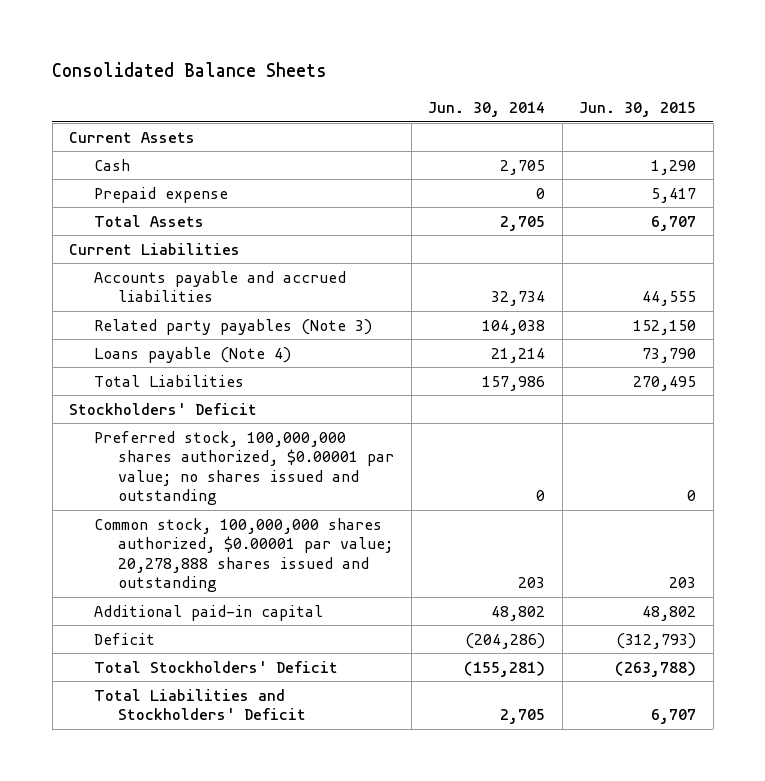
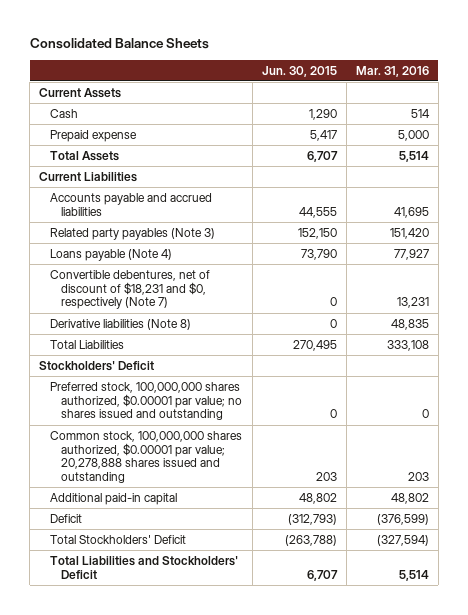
[428,102,546,118] Jun. 30, 2014 -> none
none -> [355,65,429,77] Mar. 31, 2016
none -> [50,269,211,310] Convertible debentures, net of discount of $18,231 and $0, respectively (Note 7)
none -> [50,318,192,330] Derivative liabilities (Note 8)

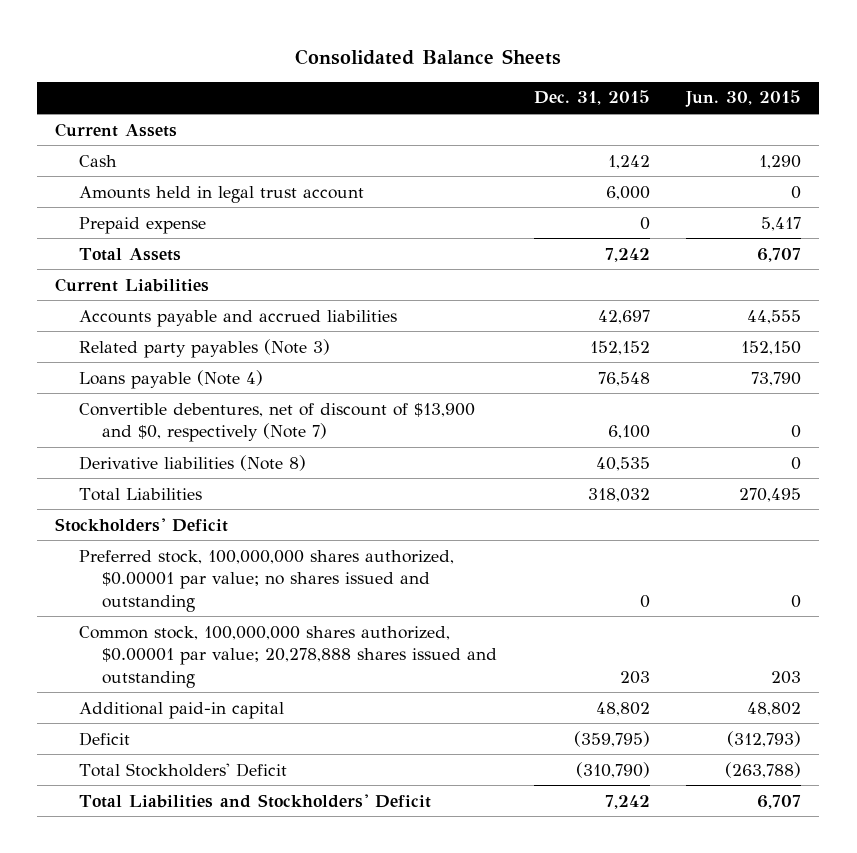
[355,65,429,77] Mar. 31, 2016 -> none
none -> [533,90,650,106] Dec. 31, 2015
none -> [78,185,364,203] Amounts held in legal trust account
[50,269,211,310] Convertible debentures, net of discount of $18,231 and $0, respectively (Note 7) -> [78,402,475,443] Convertible debentures, net of discount of $13,900 and $0, respectively (Note 7)

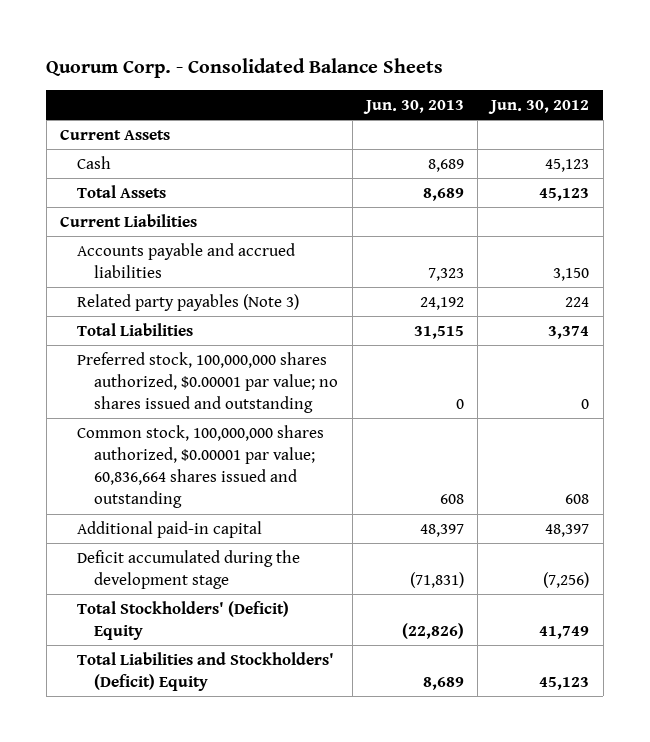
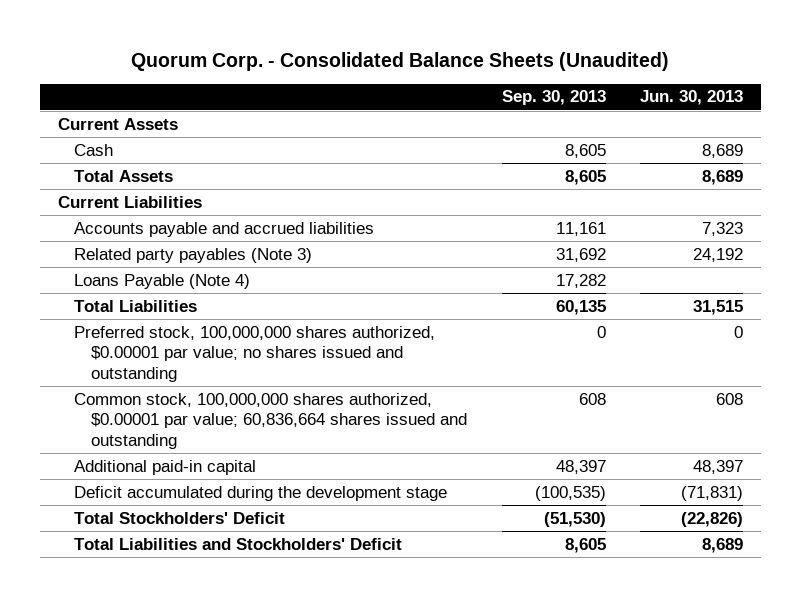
[46,57,444,78] Quorum Corp. - Consolidated Balance Sheets -> [131,51,670,71] Quorum Corp. - Consolidated Balance Sheets (Unaudited)
[488,99,590,114] Jun. 30, 2012 -> none
none -> [501,90,606,106] Sep. 30, 2013
none -> [74,273,251,289] Loans Payable (Note 4)
[77,600,290,641] Total Stockholders' (Deficit) Equity -> [74,511,286,524] Total Stockholders' Deficit
[77,651,335,692] Total Liabilities and Stockholders' (Deficit) Equity -> [74,537,403,550] Total Liabilities and Stockholders' Deficit

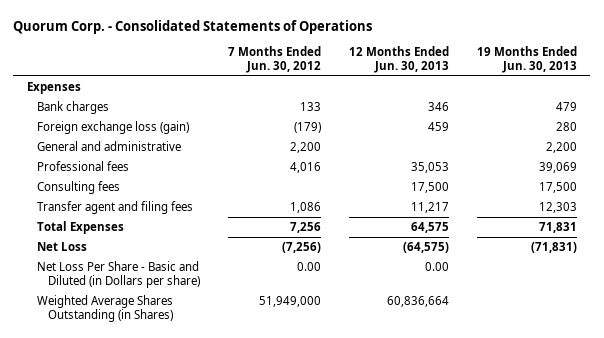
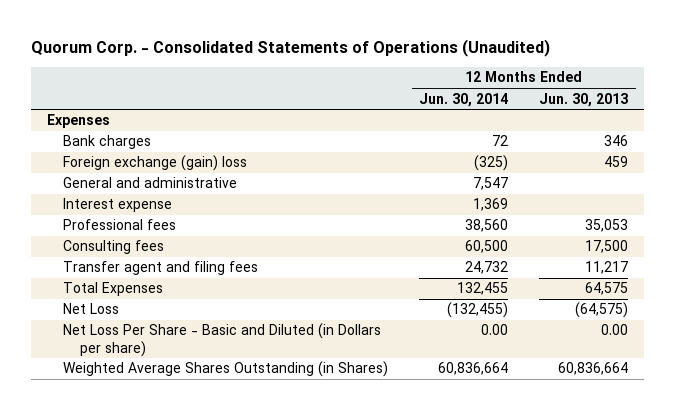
[13,19,373,34] Quorum Corp. - Consolidated Statements of Operations -> [31,39,551,58] Quorum Corp. - Consolidated Statements of Operations (Unaudited)
[227,46,321,74] 7 Months Ended Jun. 30, 2012 -> none
[476,46,577,74] 19 Months Ended Jun. 30, 2013 -> none
none -> [419,92,509,107] Jun. 30, 2014
[37,120,190,134] Foreign exchange loss (gain) -> [63,155,248,172] Foreign exchange (gain) loss
none -> [63,198,173,213] Interest expense

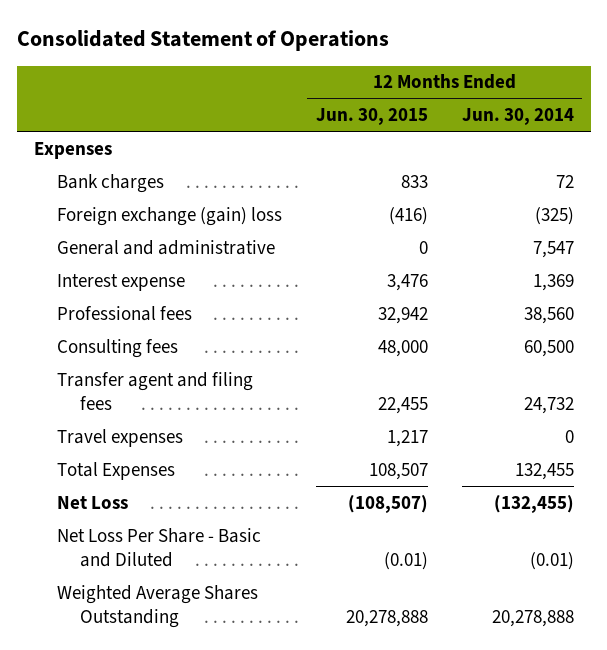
[31,39,551,58] Quorum Corp. - Consolidated Statements of Operations (Unaudited) -> [16,30,389,52] Consolidated Statement of Operations
[539,92,629,107] Jun. 30, 2013 -> none
none -> [315,108,428,126] Jun. 30, 2015
none -> [57,428,184,447] Travel expenses
[63,323,382,357] Net Loss Per Share - Basic and Diluted (in Dollars per share) -> [57,527,262,568] Net Loss Per Share - Basic and Diluted
[481,324,509,336] 0.00 -> [529,552,574,571] (0.01)
[63,361,389,378] Weighted Average Shares Outstanding (in Shares) -> [57,584,259,629] Weighted Average Shares Outstanding
[438,362,509,376] 60,836,664 -> [491,610,574,628] 20,278,888

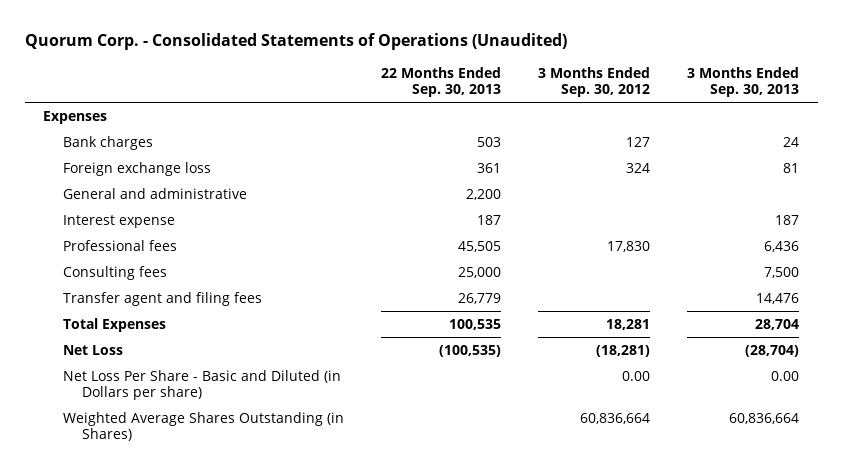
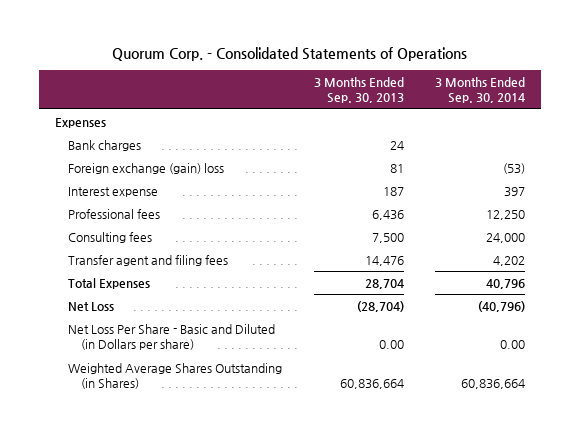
[24,33,567,51] Quorum Corp. - Consolidated Statements of Operations (Unaudited) -> [112,46,468,61] Quorum Corp. - Consolidated Statements of Operations
[380,66,501,98] 22 Months Ended Sep. 30, 2013 -> none
[538,66,651,98] 3 Months Ended Sep. 30, 2012 -> none
none -> [435,77,526,104] 3 Months Ended Sep. 30, 2014
[62,187,247,199] General and administrative -> none
[62,161,211,176] Foreign exchange loss -> [68,162,225,174] Foreign exchange (gain) loss

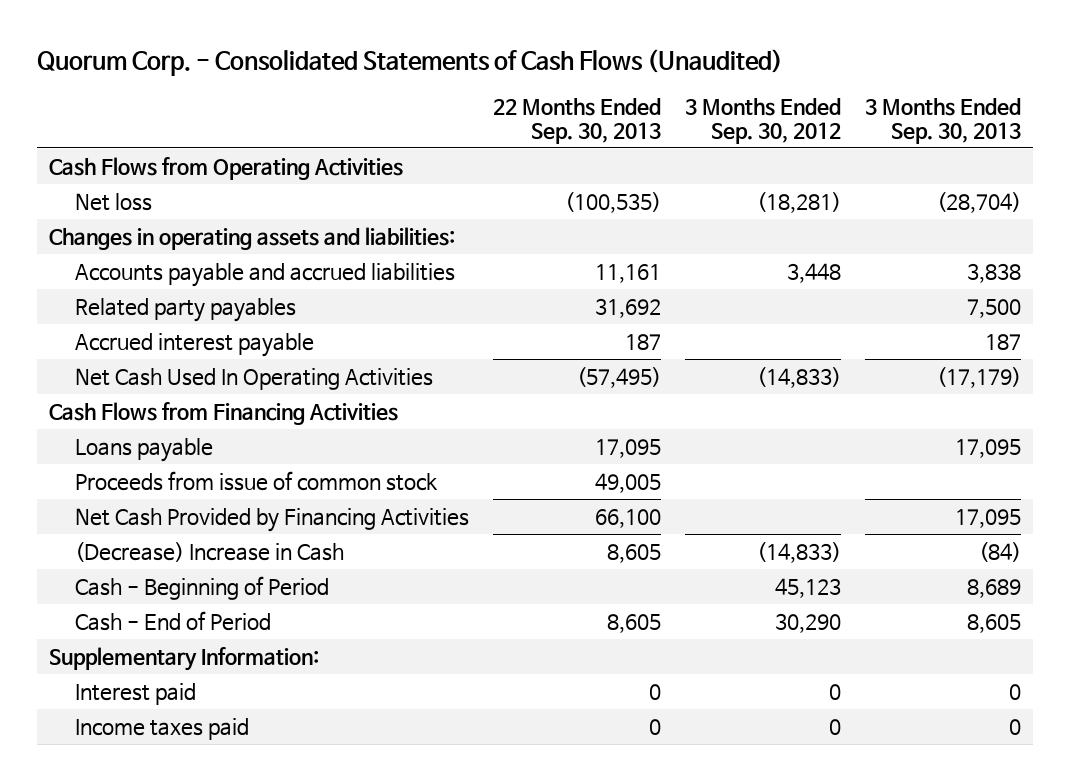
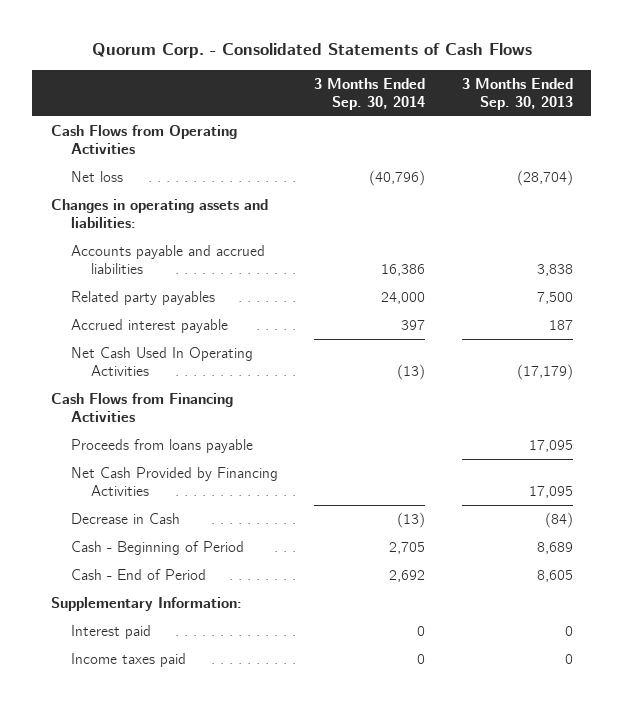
[36,48,783,76] Quorum Corp. - Consolidated Statements of Cash Flows (Unaudited) -> [91,43,532,59] Quorum Corp. - Consolidated Statements of Cash Flows
[492,97,661,144] 22 Months Ended Sep. 30, 2013 -> none
[684,97,841,144] 3 Months Ended Sep. 30, 2012 -> none
none -> [314,78,426,111] 3 Months Ended Sep. 30, 2014
[74,470,438,491] Proceeds from issue of common stock -> none
[74,437,213,462] Loans payable -> [71,438,254,453] Proceeds from loans payable
[74,541,344,562] (Decrease) Increase in Cash -> [71,512,181,524] Decrease in Cash

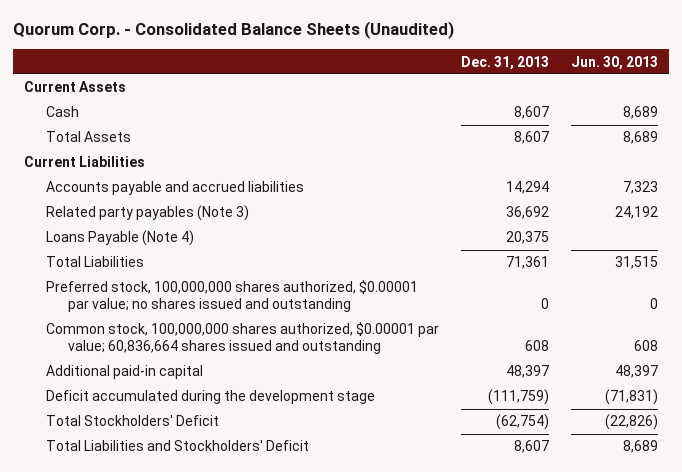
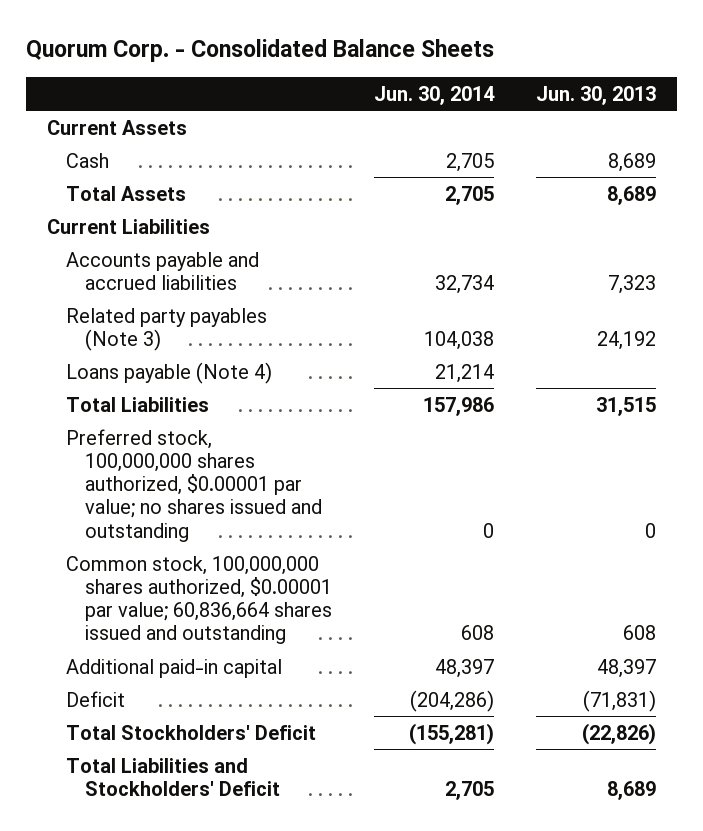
[12,20,454,39] Quorum Corp. - Consolidated Balance Sheets (Unaudited) -> [26,39,495,63] Quorum Corp. - Consolidated Balance Sheets
[460,55,549,70] Dec. 31, 2013 -> none
none -> [373,85,495,105] Jun. 30, 2014
[45,230,194,247] Loans Payable (Note 4) -> [66,361,273,384] Loans payable (Note 4)
[45,390,375,405] Deficit accumulated during the development stage -> [66,690,126,707] Deficit

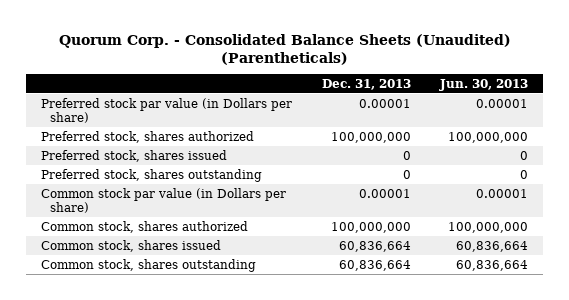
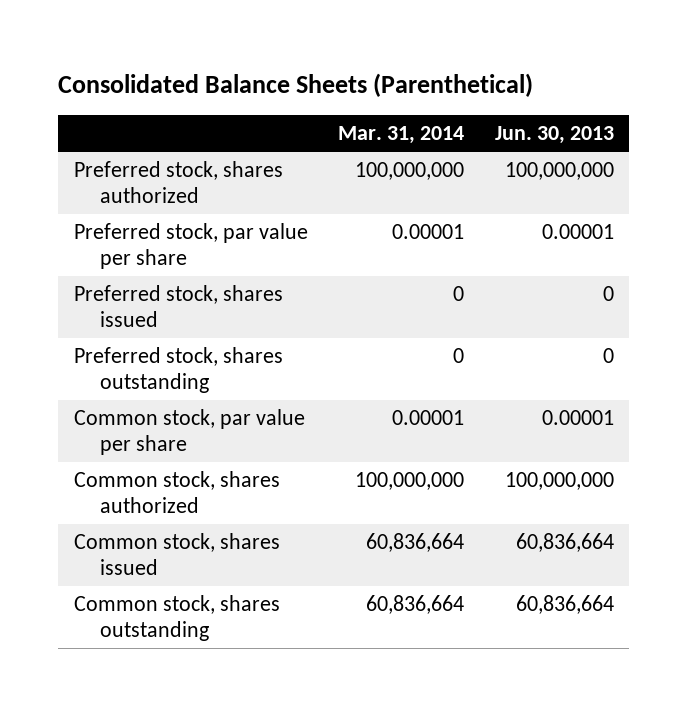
[58,33,511,65] Quorum Corp. - Consolidated Balance Sheets (Unaudited) (Parentheticals) -> [58,72,534,97] Consolidated Balance Sheets (Parenthetical)
[321,78,411,90] Dec. 31, 2013 -> none
none -> [338,126,465,145] Mar. 31, 2014
[41,97,293,123] Preferred stock par value (in Dollars per share) -> none
none -> [73,223,308,270] Preferred stock, par value per share
[41,187,287,213] Common stock par value (in Dollars per share) -> [73,409,305,456] Common stock, par value per share

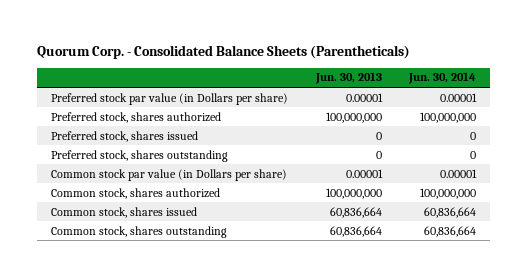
[58,72,534,97] Consolidated Balance Sheets (Parenthetical) -> [36,44,410,59] Quorum Corp. - Consolidated Balance Sheets (Parentheticals)
[338,126,465,145] Mar. 31, 2014 -> none
none -> [408,72,477,85] Jun. 30, 2014
none -> [50,92,288,105] Preferred stock par value (in Dollars per share)
[73,223,308,270] Preferred stock, par value per share -> none
[73,409,305,456] Common stock, par value per share -> [50,168,287,181] Common stock par value (in Dollars per share)

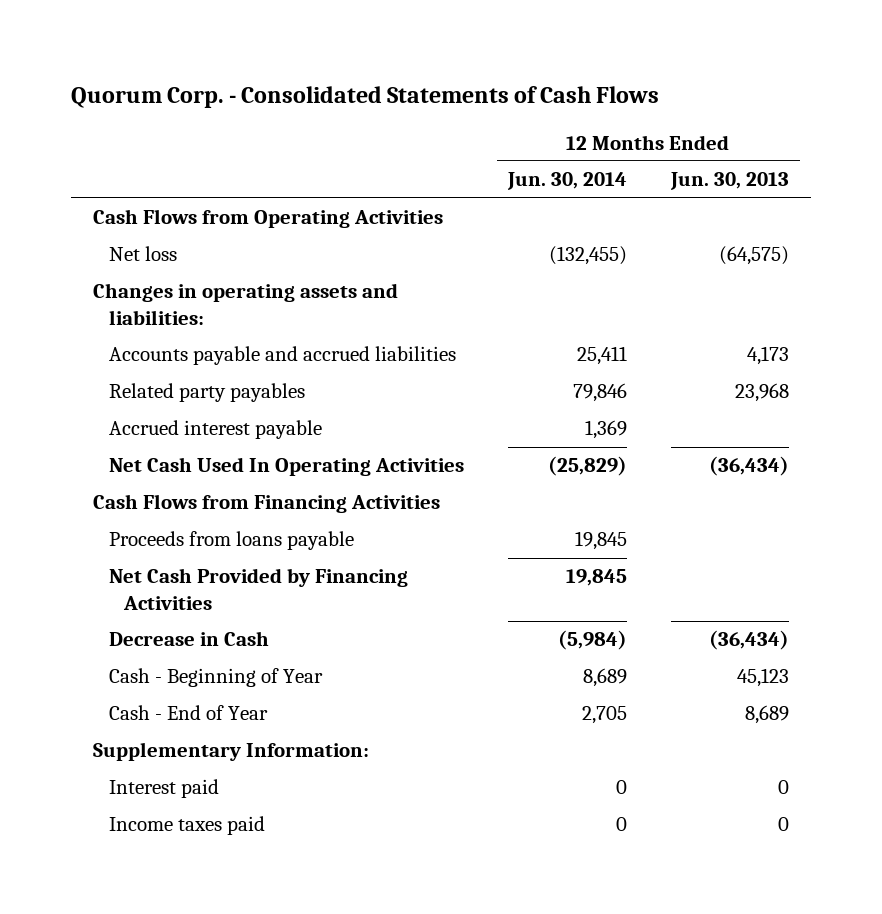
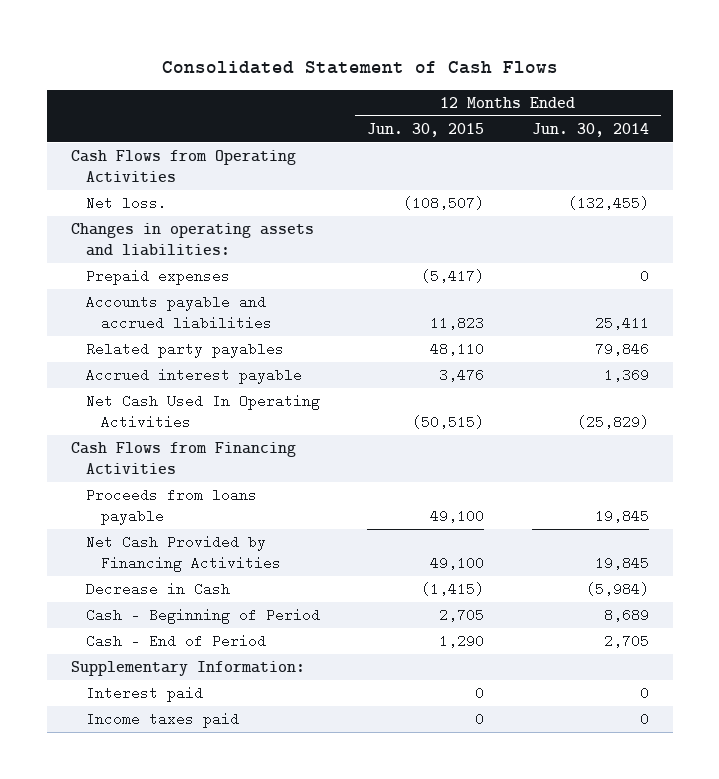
[71,86,660,109] Quorum Corp. - Consolidated Statements of Cash Flows -> [161,60,558,74] Consolidated Statement of Cash Flows
[669,172,789,191] Jun. 30, 2013 -> none
none -> [367,123,485,138] Jun. 30, 2015
[108,246,177,262] Net loss -> [85,196,167,211] Net loss.
none -> [85,269,230,286] Prepaid expenses
[108,668,323,688] Cash - Beginning of Year -> [85,608,320,625] Cash - Beginning of Period
[108,705,268,721] Cash - End of Year -> [85,634,266,649] Cash - End of Period

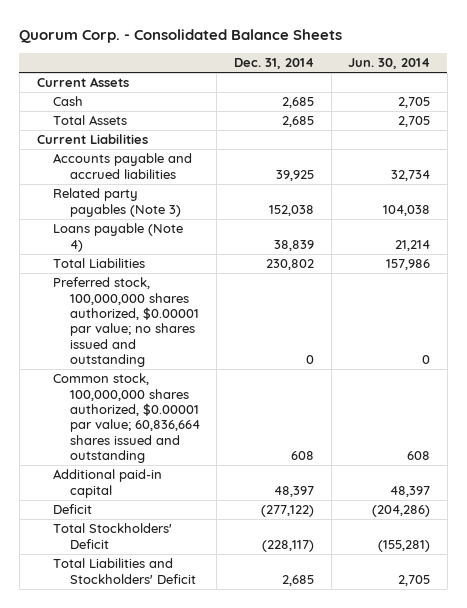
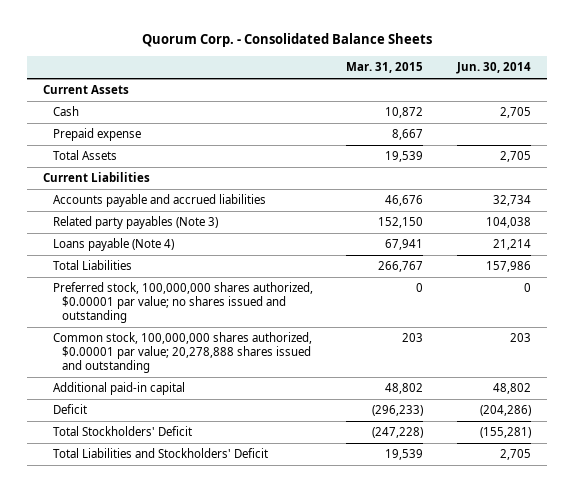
[234,58,315,70] Dec. 31, 2014 -> none
none -> [346,62,424,74] Mar. 31, 2015
none -> [52,128,141,142] Prepaid expense
[53,373,200,464] Common stock, 100,000,000 shares authorized, $0.00001 par value; 60,836,664 shares issued and outstanding -> [52,332,312,373] Common stock, 100,000,000 shares authorized, $0.00001 par value; 20,278,888 shares issued and outstanding
[407,451,431,461] 608 -> [509,333,531,343] 203
[390,485,431,497] 48,397 -> [492,383,531,395] 48,802

